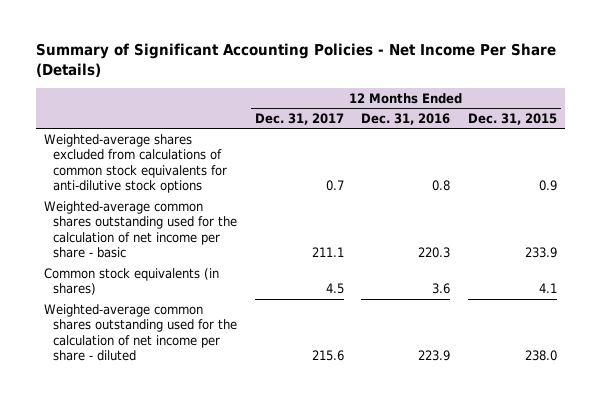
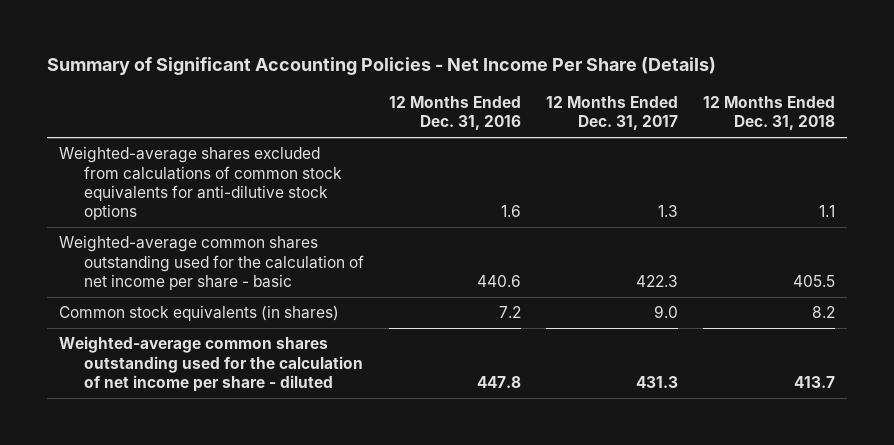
[467,112,557,125] Dec. 31, 2015 -> none
none -> [702,95,835,131] 12 Months Ended Dec. 31, 2018
[325,180,344,192] 0.7 -> [657,205,678,218] 1.3
[432,180,451,192] 0.8 -> [500,205,521,218] 1.6
[311,247,344,258] 211.1 -> [635,274,678,287] 422.3
[418,247,451,259] 220.3 -> [476,274,521,287] 440.6
[325,283,344,295] 4.5 -> [653,305,678,319] 9.0
[432,283,451,295] 3.6 -> [498,306,521,319] 7.2
[311,350,344,362] 215.6 -> [635,375,678,388] 431.3
[418,350,451,362] 223.9 -> [476,375,521,388] 447.8

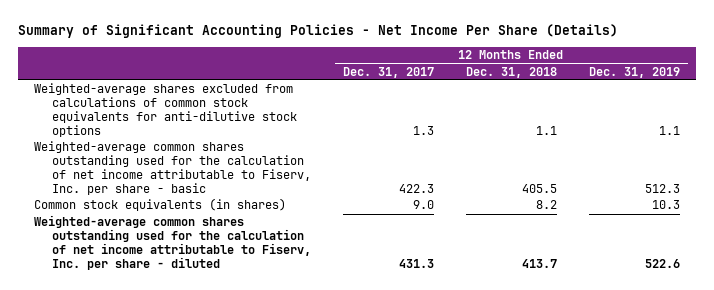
[388,95,521,131] 12 Months Ended Dec. 31, 2016 -> none
none -> [588,66,680,78] Dec. 31, 2019
[59,235,364,290] Weighted-average common shares outstanding used for the calculation of net income per share - basic -> [33,141,311,195] Weighted-average common shares outstanding used for the calculation of net income attributable to Fiserv, Inc. per share - basic
[59,336,363,392] Weighted-average common shares outstanding used for the calculation of net income per share - diluted -> [33,215,311,270] Weighted-average common shares outstanding used for the calculation of net income attributable to Fiserv, Inc. per share - diluted

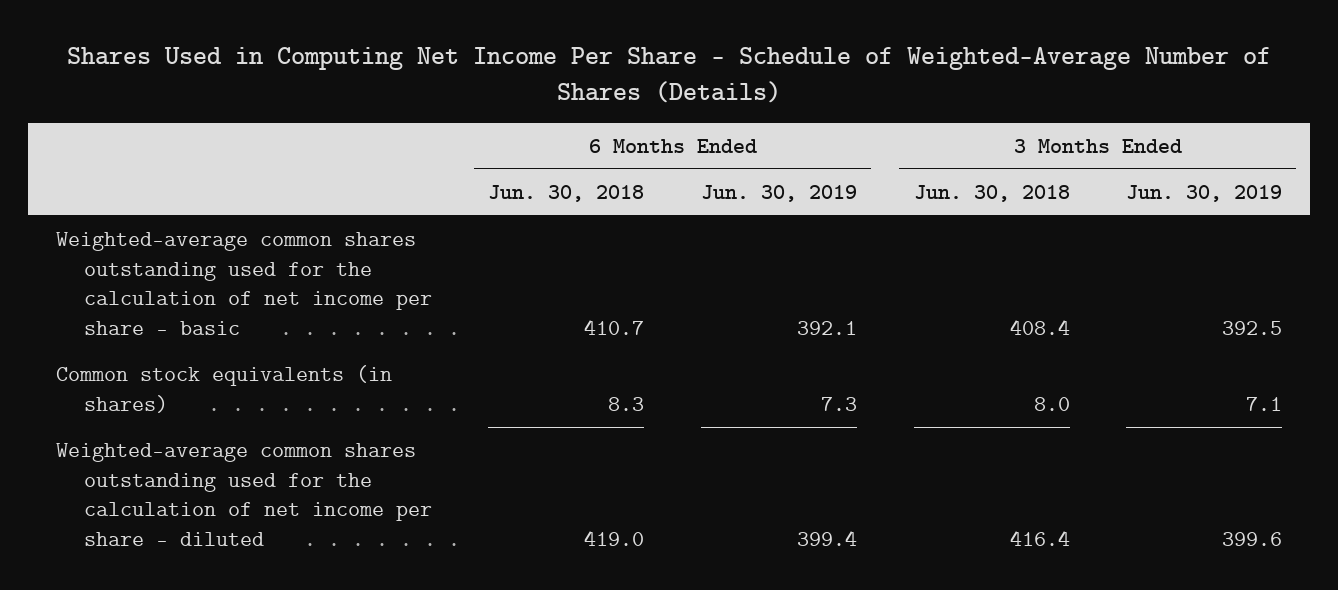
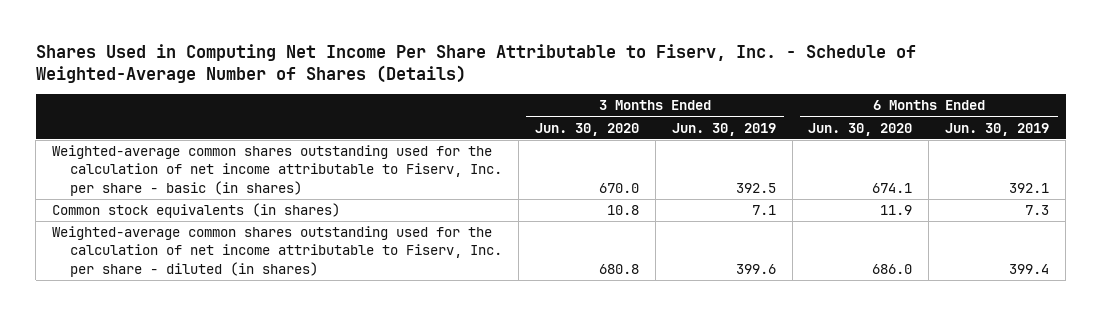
[67,46,1272,103] Shares Used in Computing Net Income Per Share - Schedule of Weighted-Average Number of Shares (Details) -> [35,43,916,83] Shares Used in Computing Net Income Per Share Attributable to Fiserv, Inc. - Schedule of Weighted-Average Number of Shares (Details)
[488,184,645,202] Jun. 30, 2018 -> none
[913,184,1070,202] Jun. 30, 2018 -> none
none -> [534,122,639,136] Jun. 30, 2020
none -> [808,122,913,136] Jun. 30, 2020
[55,232,432,335] Weighted-average common shares outstanding used for the calculation of net income per share - basic -> [52,145,502,196] Weighted-average common shares outstanding used for the calculation of net income attributable to Fiserv, Inc. per share - basic (in shares)
[55,443,432,546] Weighted-average common shares outstanding used for the calculation of net income per share - diluted -> [52,226,502,277] Weighted-average common shares outstanding used for the calculation of net income attributable to Fiserv, Inc. per share - diluted (in shares)

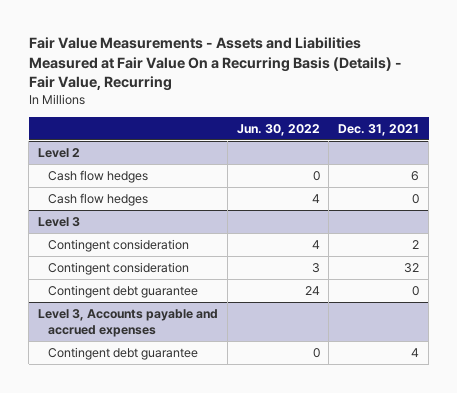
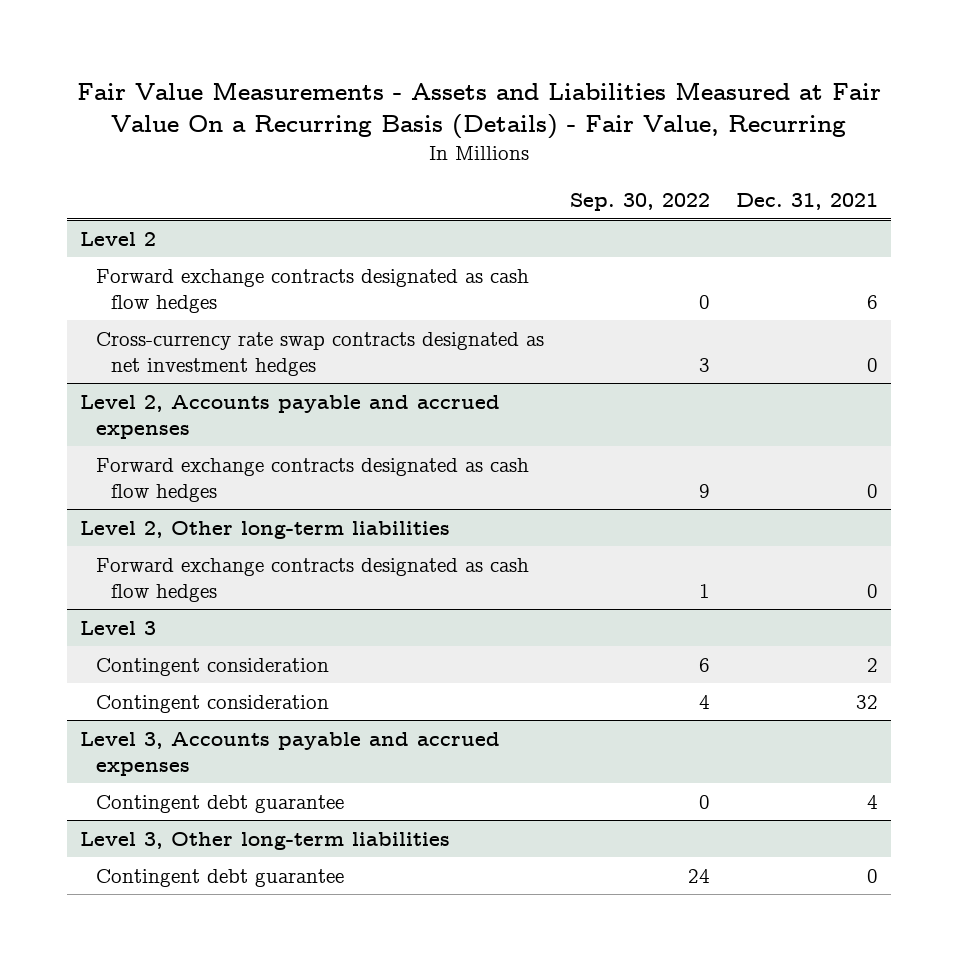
[236,123,320,136] Jun. 30, 2022 -> none
none -> [569,193,710,212] Sep. 30, 2022
[47,169,148,183] Cash flow hedges -> [95,268,529,313] Forward exchange contracts designated as cash flow hedges
none -> [95,331,544,376] Cross-currency rate swap contracts designated as net investment hedges
none -> [80,394,501,439] Level 2, Accounts payable and accrued expenses
[47,192,148,206] Cash flow hedges -> [95,457,529,502] Forward exchange contracts designated as cash flow hedges
none -> [80,520,451,539] Level 2, Other long-term liabilities
none -> [95,557,529,602] Forward exchange contracts designated as cash flow hedges
[47,284,198,298] Contingent debt guarantee -> none
none -> [80,831,451,850] Level 3, Other long-term liabilities
none -> [95,868,344,887] Contingent debt guarantee

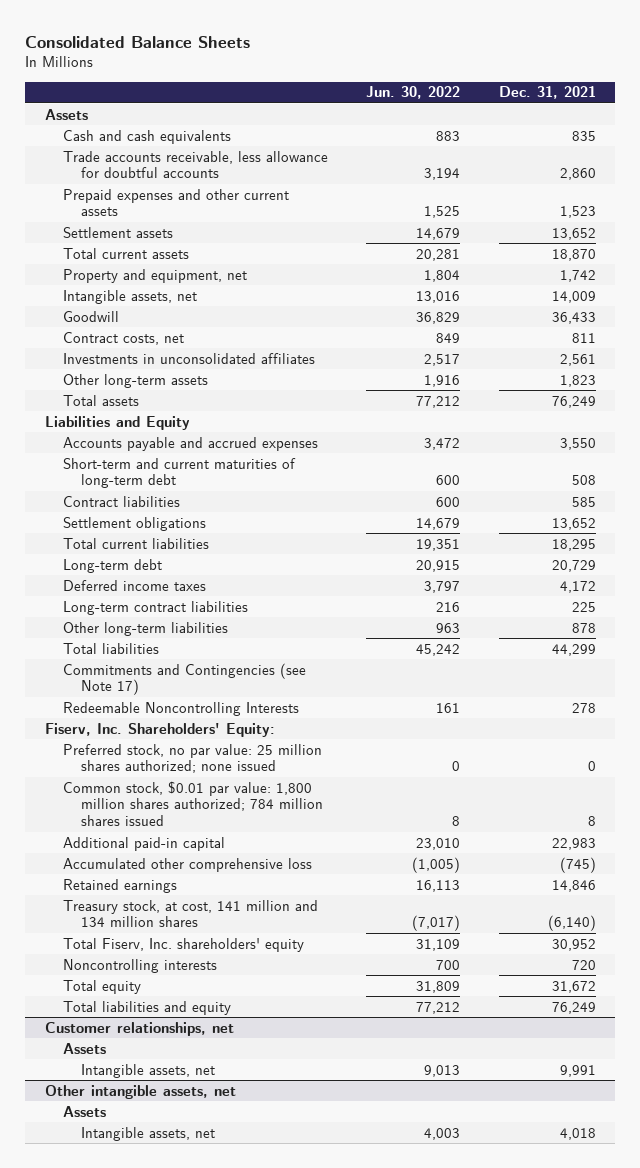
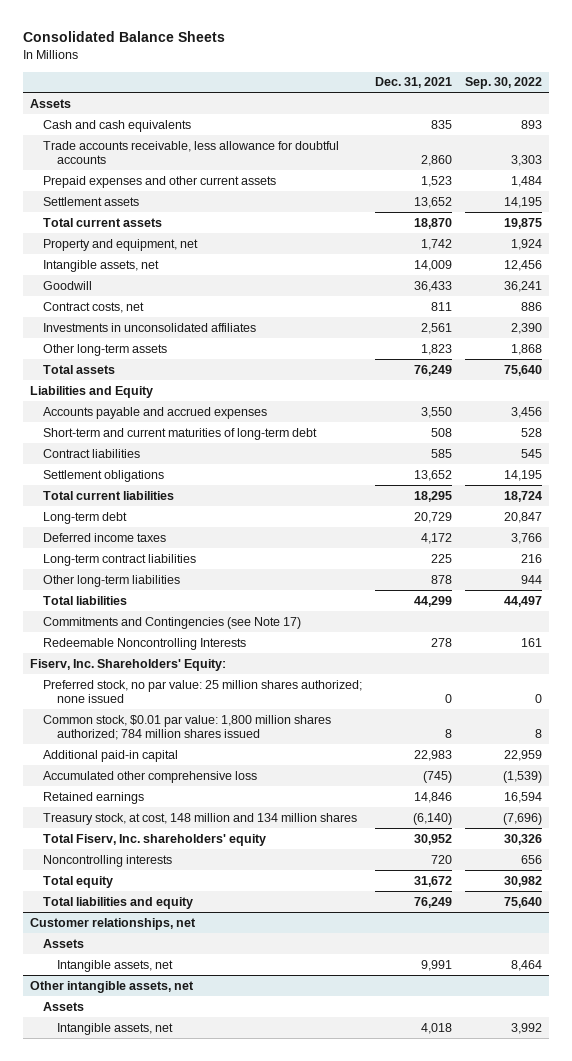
[366,86,461,100] Jun. 30, 2022 -> none
none -> [465,77,543,90] Sep. 30, 2022
[62,899,318,928] Treasury stock, at cost, 141 million and 134 million shares -> [43,812,358,825] Treasury stock, at cost, 148 million and 134 million shares

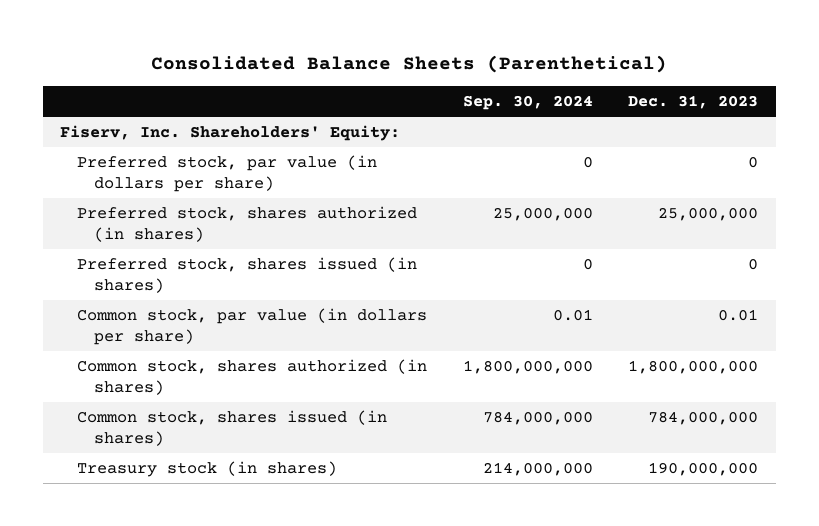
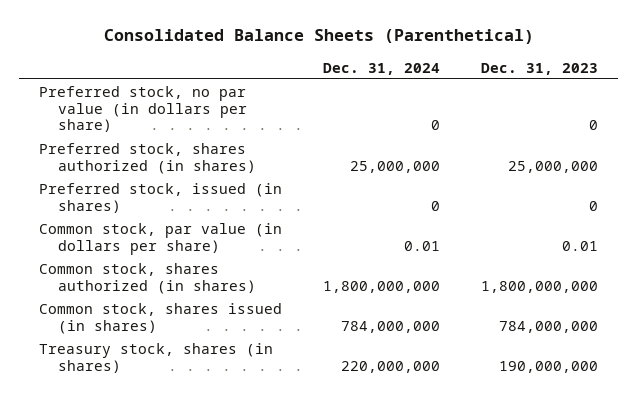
[462,94,593,110] Sep. 30, 2024 -> none
none -> [323,62,441,75] Dec. 31, 2024
[60,124,401,141] Fiserv, Inc. Shareholders' Equity: -> none
[77,154,378,193] Preferred stock, par value (in dollars per share) -> [39,85,247,133] Preferred stock, no par value (in dollars per share)
[77,256,418,294] Preferred stock, shares issued (in shares) -> [39,182,283,213] Preferred stock, issued (in shares)
[77,460,338,477] Treasury stock (in shares) -> [39,342,274,373] Treasury stock, shares (in shares)

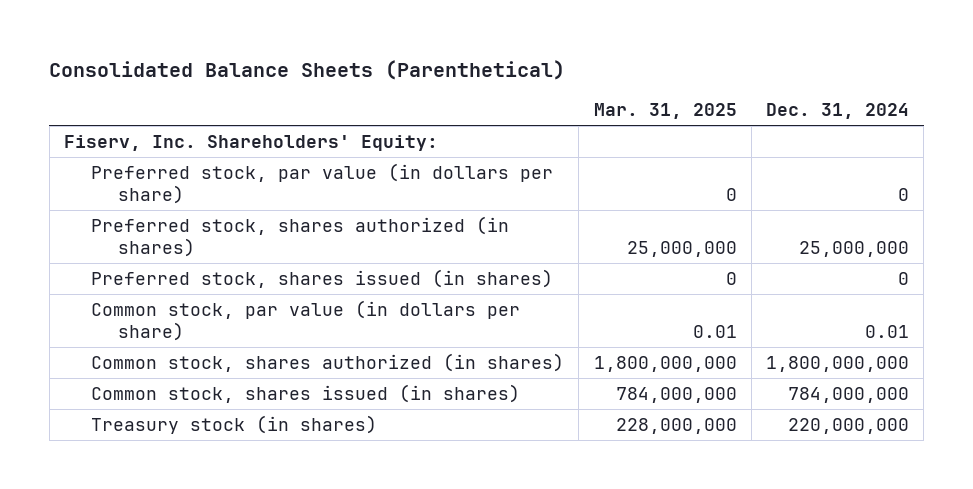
[481,62,599,75] Dec. 31, 2023 -> none
none -> [593,103,737,120] Mar. 31, 2025
none -> [64,134,439,151] Fiserv, Inc. Shareholders' Equity:
[39,85,247,133] Preferred stock, no par value (in dollars per share) -> [91,162,554,204] Preferred stock, par value (in dollars per share)
[39,182,283,213] Preferred stock, issued (in shares) -> [91,268,554,288] Preferred stock, shares issued (in shares)
[39,342,274,373] Treasury stock, shares (in shares) -> [91,414,378,434] Treasury stock (in shares)

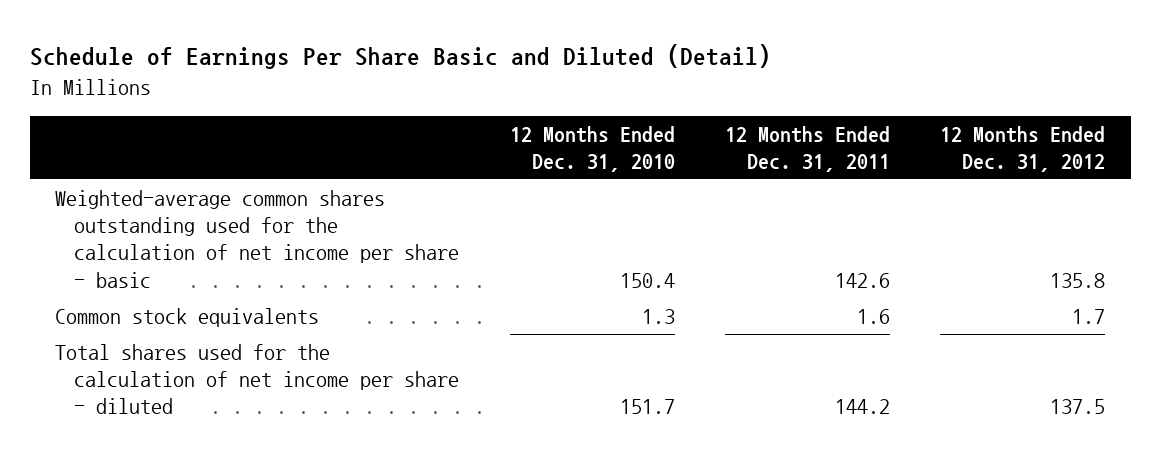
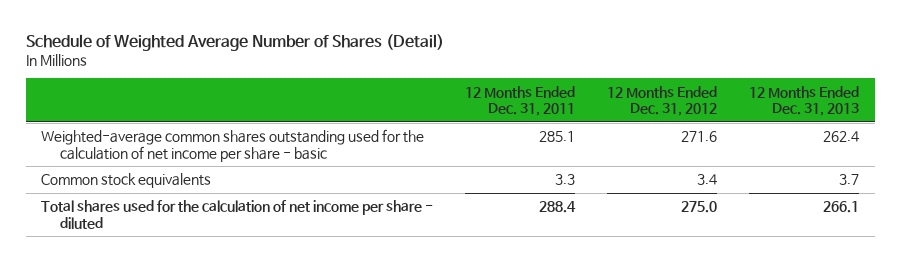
[30,44,772,70] Schedule of Earnings Per Share Basic and Diluted (Detail) -> [25,33,444,51] Schedule of Weighted Average Number of Shares (Detail)
[509,125,675,172] 12 Months Ended Dec. 31, 2010 -> none
none -> [748,85,859,117] 12 Months Ended Dec. 31, 2013
[835,272,891,288] 142.6 -> [539,131,576,143] 285.1
[1050,272,1106,288] 135.8 -> [680,131,717,143] 271.6
[857,309,891,325] 1.6 -> [555,174,576,186] 3.3
[1072,309,1106,325] 1.7 -> [696,174,717,186] 3.4
[835,399,891,415] 144.2 -> [539,201,577,214] 288.4
[1050,399,1106,415] 137.5 -> [680,201,717,214] 275.0

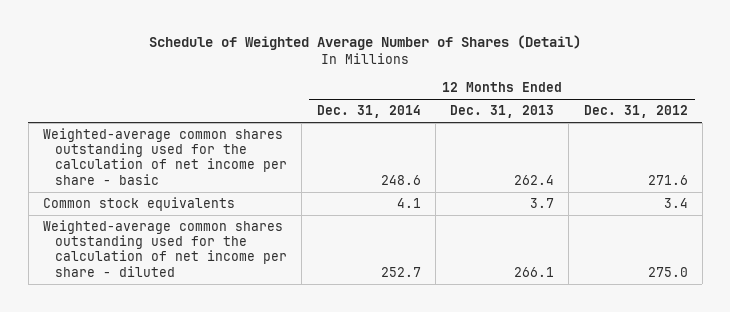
[465,85,576,117] 12 Months Ended Dec. 31, 2011 -> none
none -> [316,105,421,119] Dec. 31, 2014
[41,200,434,229] Total shares used for the calculation of net income per share - diluted -> [42,219,288,277] Weighted-average common shares outstanding used for the calculation of net income per share - diluted

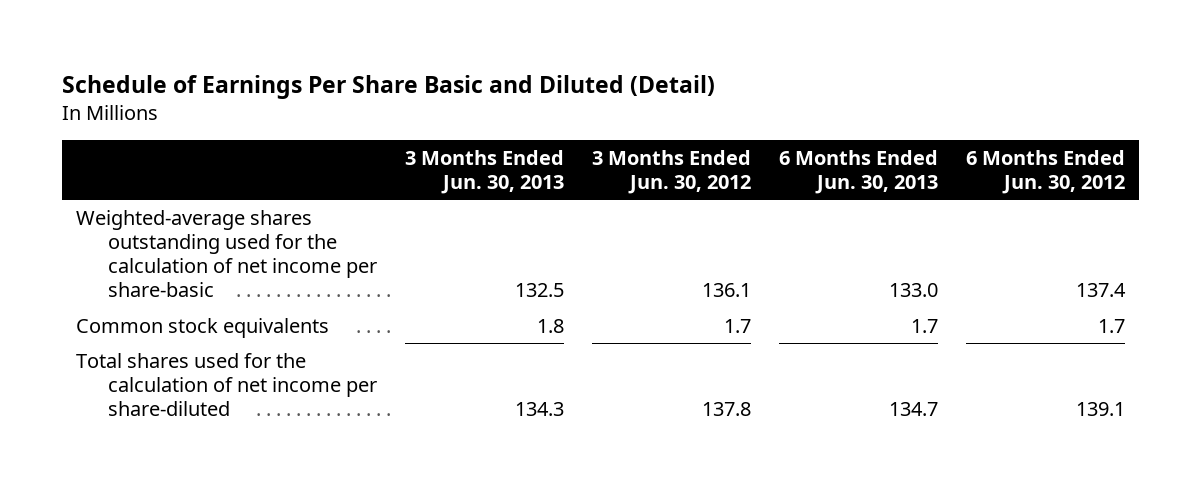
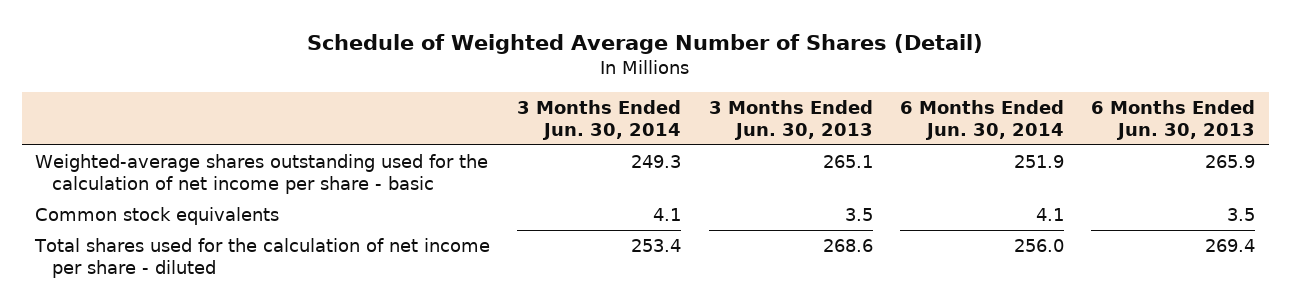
[62,75,716,100] Schedule of Earnings Per Share Basic and Diluted (Detail) -> [307,33,984,54] Schedule of Weighted Average Number of Shares (Detail)
[591,149,751,194] 3 Months Ended Jun. 30, 2012 -> none
[965,149,1125,194] 6 Months Ended Jun. 30, 2012 -> none
none -> [517,99,682,141] 3 Months Ended Jun. 30, 2014
none -> [899,99,1064,141] 6 Months Ended Jun. 30, 2014
[76,209,377,298] Weighted-average shares outstanding used for the calculation of net income per share-basic -> [35,153,489,195] Weighted-average shares outstanding used for the calculation of net income per share - basic
[514,283,564,298] 132.5 -> [822,154,873,168] 265.1
[888,283,938,298] 133.0 -> [1205,154,1256,168] 265.9
[536,318,564,333] 1.8 -> [844,207,873,221] 3.5
[910,318,938,333] 1.7 -> [1227,207,1256,221] 3.5
[76,352,377,416] Total shares used for the calculation of net income per share-diluted -> [34,237,491,279] Total shares used for the calculation of net income per share - diluted
[514,401,564,416] 134.3 -> [822,238,873,252] 268.6
[888,401,938,416] 134.7 -> [1205,238,1256,252] 269.4

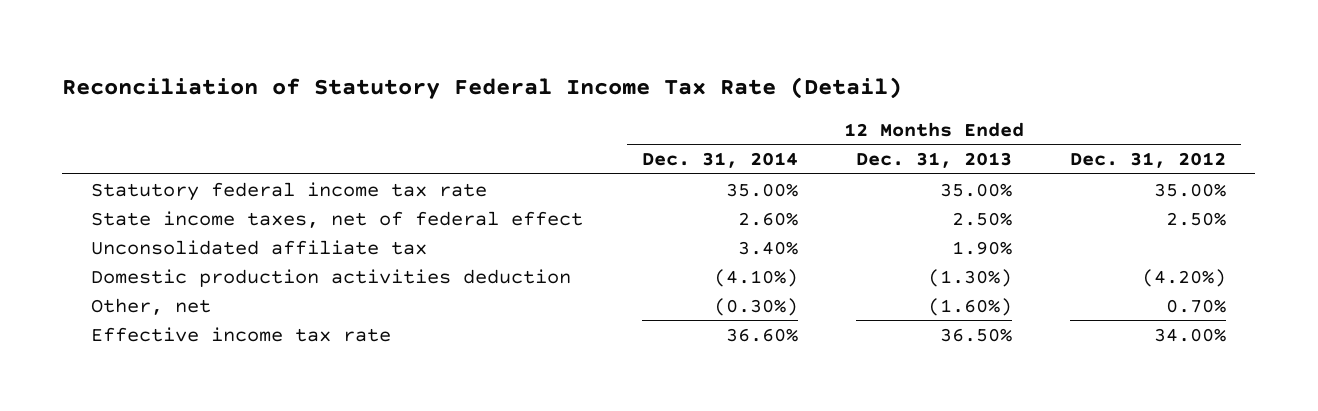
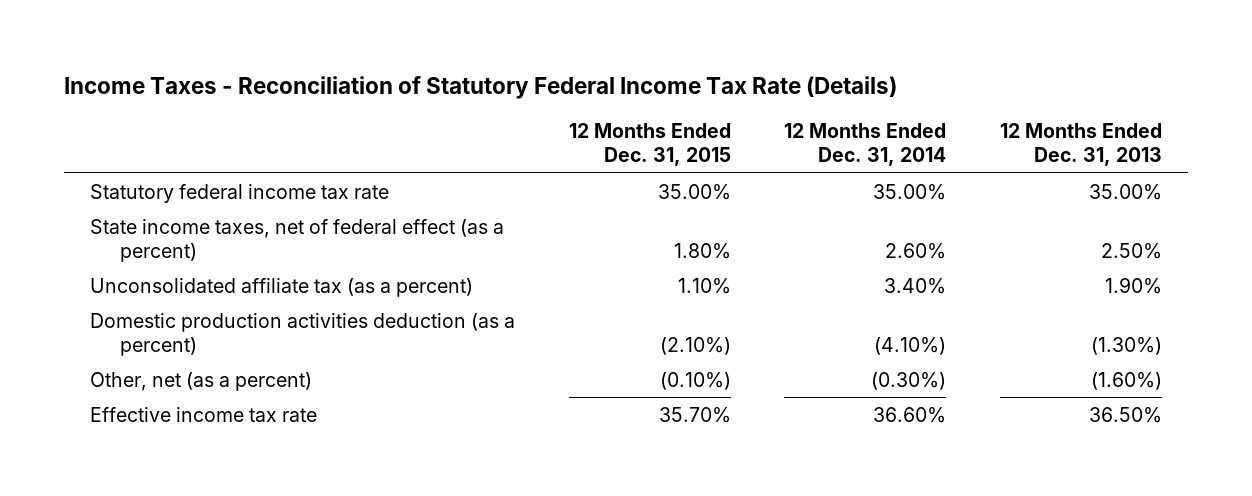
[62,77,903,100] Reconciliation of Statutory Federal Income Tax Rate (Detail) -> [63,76,897,100] Income Taxes - Reconciliation of Statutory Federal Income Tax Rate (Details)
[1070,152,1227,169] Dec. 31, 2012 -> none
none -> [568,123,731,167] 12 Months Ended Dec. 31, 2015
[91,210,584,228] State income taxes, net of federal effect -> [90,218,505,262] State income taxes, net of federal effect (as a percent)
[91,239,428,255] Unconsolidated affiliate tax -> [90,277,474,297] Unconsolidated affiliate tax (as a percent)
[91,268,572,287] Domestic production activities deduction -> [90,312,516,356] Domestic production activities deduction (as a percent)
[91,297,212,315] Other, net -> [90,371,313,391] Other, net (as a percent)

